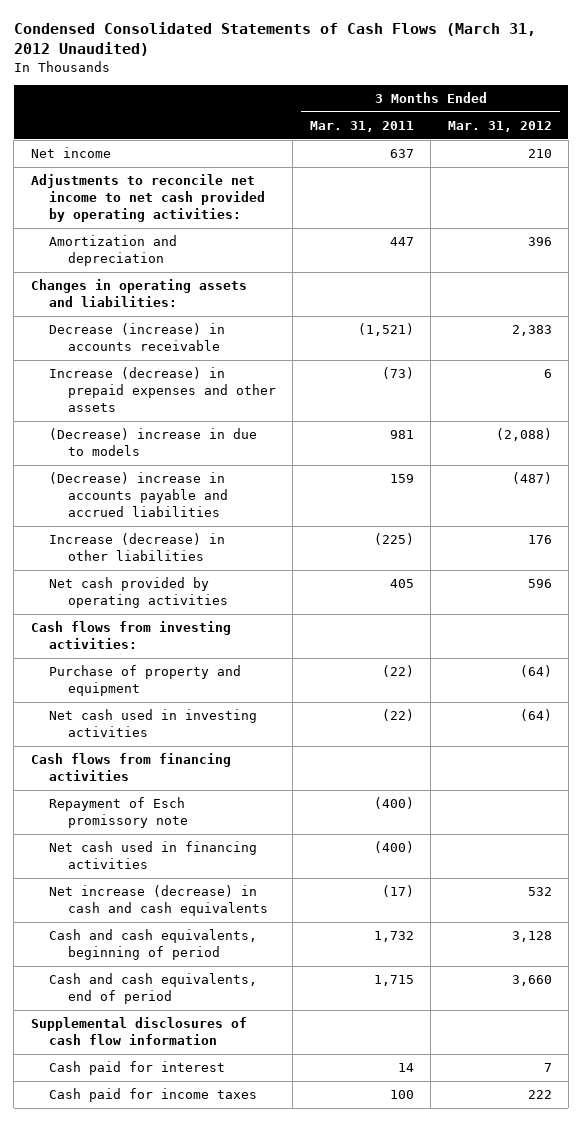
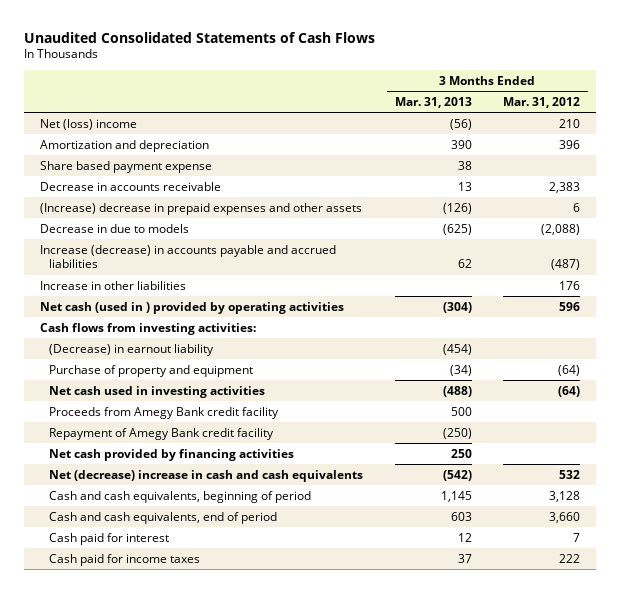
[13,21,536,57] Condensed Consolidated Statements of Cash Flows (March 31, 2012 Unaudited) -> [24,31,376,43] Unaudited Consolidated Statements of Cash Flows
[309,121,414,133] Mar. 31, 2011 -> none
none -> [394,97,472,109] Mar. 31, 2013
[30,174,266,223] Adjustments to reconcile net income to net cash provided by operating activities: -> none
[30,147,111,159] Net income -> [40,118,138,130] Net (loss) income
[30,279,247,308] Changes in operating assets and liabilities: -> none
[49,472,229,518] (Decrease) increase in accounts payable and accrued liabilities -> none
none -> [40,160,213,173] Share based payment expense
[49,323,226,352] Decrease (increase) in accounts receivable -> [40,181,222,191] Decrease in accounts receivable
[49,367,277,413] Increase (decrease) in prepaid expenses and other assets -> [40,202,363,215] (Increase) decrease in prepaid expenses and other assets
[49,428,258,457] (Decrease) increase in due to models -> [40,223,190,233] Decrease in due to models
[49,533,226,562] Increase (decrease) in other liabilities -> [40,244,337,269] Increase (decrease) in accounts payable and accrued liabilities
[527,535,552,545] 176 -> [551,259,581,271] (487)
none -> [40,280,187,290] Increase in other liabilities
[49,577,229,609] Net cash provided by operating activities -> [40,301,345,314] Net cash (used in ) provided by operating activities
none -> [49,343,215,356] (Decrease) in earnout liability
[30,753,231,782] Cash flows from financing activities -> none
[49,797,189,829] Repayment of Esch promissory note -> none
none -> [49,406,280,419] Proceeds from Amegy Bank credit facility
none -> [49,427,275,440] Repayment of Amegy Bank credit facility
[49,841,258,870] Net cash used in financing activities -> [49,448,295,461] Net cash provided by financing activities
[49,885,269,917] Net increase (decrease) in cash and cash equivalents -> [49,469,364,482] Net (decrease) increase in cash and cash equivalents
[30,1017,247,1046] Supplemental disclosures of cash flow information -> none

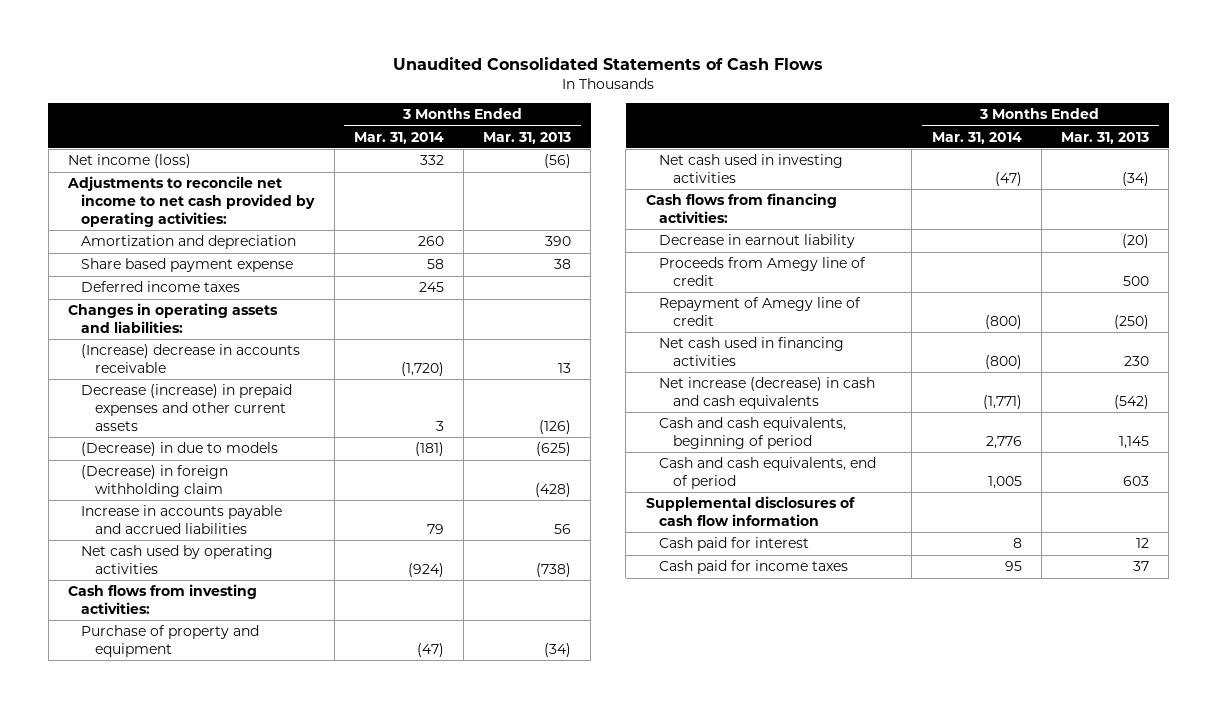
[503,97,581,109] Mar. 31, 2012 -> none
none -> [353,131,444,144] Mar. 31, 2014
[40,118,138,130] Net (loss) income -> [67,154,191,169] Net income (loss)
none -> [66,176,316,227] Adjustments to reconcile net income to net cash provided by operating activities:
[40,280,187,290] Increase in other liabilities -> none
none -> [81,281,241,293] Deferred income taxes
none -> [67,303,278,334] Changes in operating assets and liabilities:
[40,181,222,191] Decrease in accounts receivable -> [81,344,301,374] (Increase) decrease in accounts receivable
[40,202,363,215] (Increase) decrease in prepaid expenses and other assets -> [81,384,293,431] Decrease (increase) in prepaid expenses and other current assets
[40,223,190,233] Decrease in due to models -> [81,442,279,457] (Decrease) in due to models
none -> [81,465,229,498] (Decrease) in foreign withholding claim
[40,244,337,269] Increase (decrease) in accounts payable and accrued liabilities -> [81,505,283,535] Increase in accounts payable and accrued liabilities
[457,259,472,269] 62 -> [554,524,572,535] 56
[40,301,345,314] Net cash (used in ) provided by operating activities -> [81,545,274,575] Net cash used by operating activities
[442,301,472,313] (304) -> [536,563,572,578] (738)
[49,343,215,356] (Decrease) in earnout liability -> none
[442,385,472,397] (488) -> [1121,172,1149,187] (34)
none -> [645,193,837,224] Cash flows from financing activities:
none -> [659,234,856,249] Decrease in earnout liability
[49,406,280,419] Proceeds from Amegy Bank credit facility -> [659,257,867,287] Proceeds from Amegy line of credit
[49,427,275,440] Repayment of Amegy Bank credit facility -> [659,297,862,327] Repayment of Amegy line of credit
[49,448,295,461] Net cash provided by financing activities -> [659,337,845,367] Net cash used in financing activities
[450,448,472,458] 250 -> [1123,356,1149,367] 230
[49,469,364,482] Net (decrease) increase in cash and cash equivalents -> [659,377,876,410] Net increase (decrease) in cash and cash equivalents
none -> [645,496,855,527] Supplemental disclosures of cash flow information

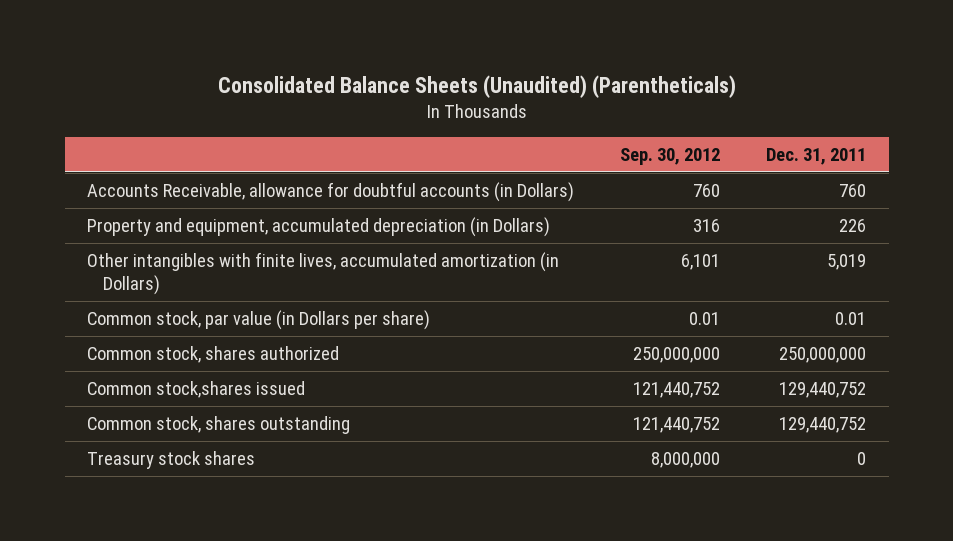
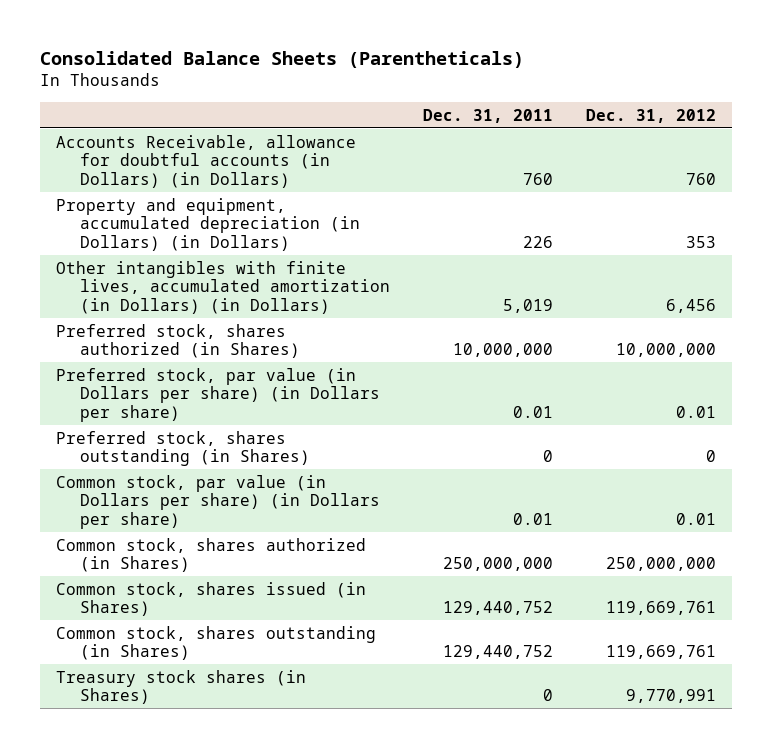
[217,75,736,99] Consolidated Balance Sheets (Unaudited) (Parentheticals) -> [39,50,524,68] Consolidated Balance Sheets (Parentheticals)
[620,147,721,165] Sep. 30, 2012 -> none
none -> [585,108,716,123] Dec. 31, 2012
[87,182,575,203] Accounts Receivable, allowance for doubtful accounts (in Dollars) -> [56,134,357,189] Accounts Receivable, allowance for doubtful accounts (in Dollars) (in Dollars)
[87,217,551,238] Property and equipment, accumulated depreciation (in Dollars) -> [56,197,360,252] Property and equipment, accumulated depreciation (in Dollars) (in Dollars)
[87,252,560,295] Other intangibles with finite lives, accumulated amortization (in Dollars) -> [56,260,390,315] Other intangibles with finite lives, accumulated amortization (in Dollars) (in Dollars)
none -> [56,323,300,359] Preferred stock, shares authorized (in Shares)
none -> [56,367,380,423] Preferred stock, par value (in Dollars per share) (in Dollars per share)
none -> [56,430,310,467] Preferred stock, shares outstanding (in Shares)
[87,310,431,331] Common stock, par value (in Dollars per share) -> [56,474,380,530] Common stock, par value (in Dollars per share) (in Dollars per share)
[87,346,340,364] Common stock, shares authorized -> [56,537,367,573] Common stock, shares authorized (in Shares)
[87,381,306,399] Common stock,shares issued -> [56,581,367,617] Common stock, shares issued (in Shares)
[87,416,351,435] Common stock, shares outstanding -> [56,625,377,661] Common stock, shares outstanding (in Shares)
[87,451,256,470] Treasury stock shares -> [56,669,307,705] Treasury stock shares (in Shares)

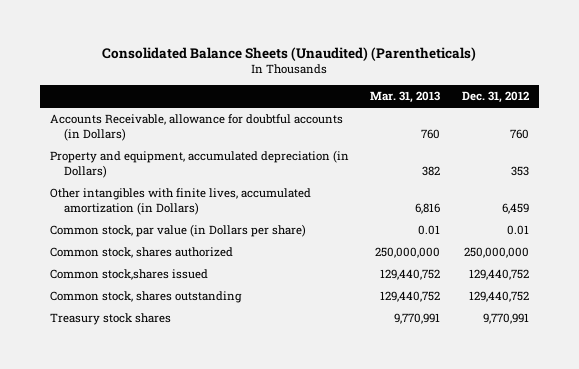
[39,50,524,68] Consolidated Balance Sheets (Parentheticals) -> [102,46,477,61] Consolidated Balance Sheets (Unaudited) (Parentheticals)
[422,108,553,123] Dec. 31, 2011 -> none
none -> [370,91,441,104] Mar. 31, 2013
[56,323,300,359] Preferred stock, shares authorized (in Shares) -> none
[56,367,380,423] Preferred stock, par value (in Dollars per share) (in Dollars per share) -> none
[56,430,310,467] Preferred stock, shares outstanding (in Shares) -> none
[56,134,357,189] Accounts Receivable, allowance for doubtful accounts (in Dollars) (in Dollars) -> [50,114,344,142] Accounts Receivable, allowance for doubtful accounts (in Dollars)
[56,197,360,252] Property and equipment, accumulated depreciation (in Dollars) (in Dollars) -> [50,150,350,179] Property and equipment, accumulated depreciation (in Dollars)
[56,260,390,315] Other intangibles with finite lives, accumulated amortization (in Dollars) (in Dollars) -> [50,188,312,216] Other intangibles with finite lives, accumulated amortization (in Dollars)
[665,299,716,314] 6,456 -> [501,203,529,215] 6,459
[56,474,380,530] Common stock, par value (in Dollars per share) (in Dollars per share) -> [50,224,307,238] Common stock, par value (in Dollars per share)
[56,537,367,573] Common stock, shares authorized (in Shares) -> [50,247,234,259] Common stock, shares authorized
[56,581,367,617] Common stock, shares issued (in Shares) -> [50,269,209,281] Common stock,shares issued
[605,601,716,616] 119,669,761 -> [468,269,529,281] 129,440,752
[56,625,377,661] Common stock, shares outstanding (in Shares) -> [50,291,243,304] Common stock, shares outstanding
[605,645,716,660] 119,669,761 -> [468,291,529,303] 129,440,752
[56,669,307,705] Treasury stock shares (in Shares) -> [50,313,172,326] Treasury stock shares

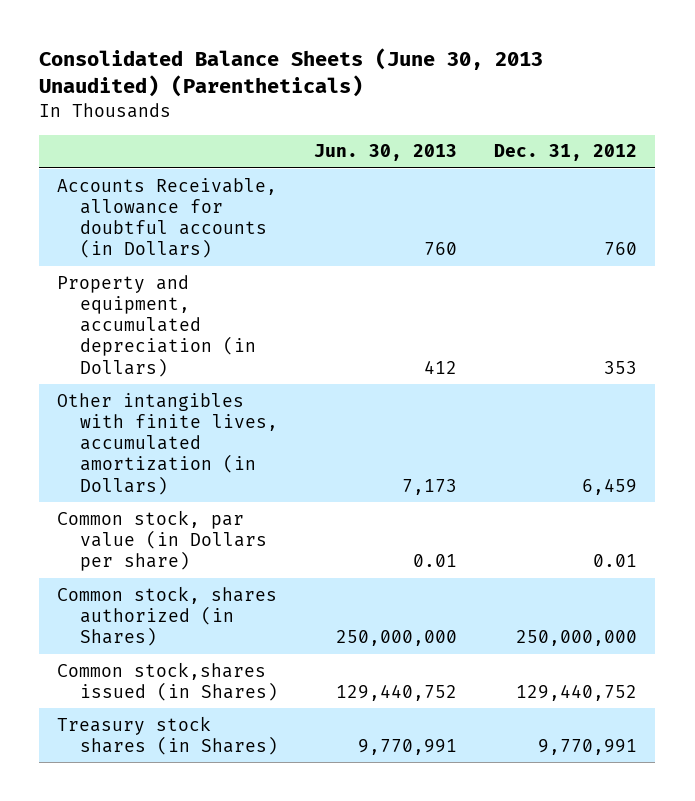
[102,46,477,61] Consolidated Balance Sheets (Unaudited) (Parentheticals) -> [39,48,544,98] Consolidated Balance Sheets (June 30, 2013 Unaudited) (Parentheticals)
[370,91,441,104] Mar. 31, 2013 -> none
none -> [314,144,458,162] Jun. 30, 2013
[50,291,243,304] Common stock, shares outstanding -> none
[50,247,234,259] Common stock, shares authorized -> [57,585,278,647] Common stock, shares authorized (in Shares)
[50,269,209,281] Common stock,shares issued -> [57,661,278,701] Common stock,shares issued (in Shares)
[50,313,172,326] Treasury stock shares -> [57,715,278,755] Treasury stock shares (in Shares)

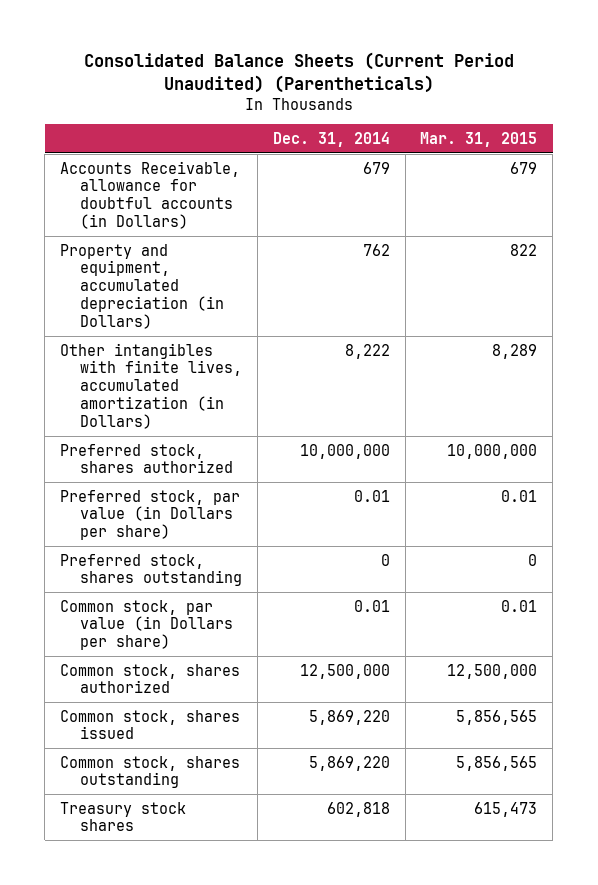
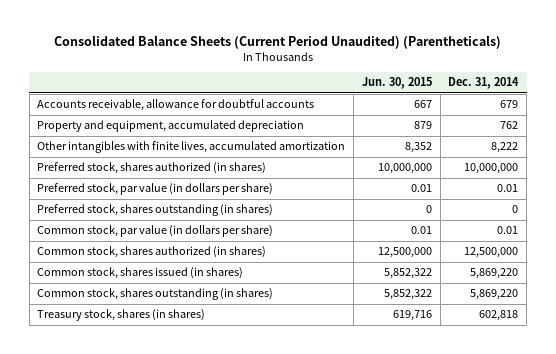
[420,131,538,147] Mar. 31, 2015 -> none
none -> [361,77,432,90] Jun. 30, 2015
[60,160,241,230] Accounts Receivable, allowance for doubtful accounts (in Dollars) -> [37,99,315,112] Accounts receivable, allowance for doubtful accounts
[60,243,224,329] Property and equipment, accumulated depreciation (in Dollars) -> [37,120,305,133] Property and equipment, accumulated depreciation
[60,342,242,429] Other intangibles with finite lives, accumulated amortization (in Dollars) -> [37,141,346,154] Other intangibles with finite lives, accumulated amortization
[60,443,233,474] Preferred stock, shares authorized -> [37,162,267,175] Preferred stock, shares authorized (in shares)
[60,489,241,541] Preferred stock, par value (in Dollars per share) -> [37,183,274,196] Preferred stock, par value (in dollars per share)
[60,553,242,587] Preferred stock, shares outstanding -> [37,204,274,217] Preferred stock, shares outstanding (in shares)
[60,599,233,651] Common stock, par value (in Dollars per share) -> [37,225,274,238] Common stock, par value (in dollars per share)
[60,663,241,694] Common stock, shares authorized -> [37,246,267,259] Common stock, shares authorized (in shares)
[60,709,241,740] Common stock, shares issued -> [37,267,244,280] Common stock, shares issued (in shares)
[60,755,241,789] Common stock, shares outstanding -> [37,288,274,301] Common stock, shares outstanding (in shares)
[60,801,187,832] Treasury stock shares -> [37,309,206,322] Treasury stock, shares (in shares)

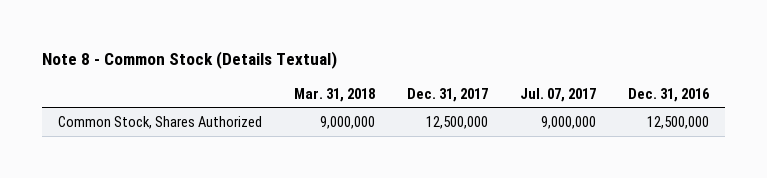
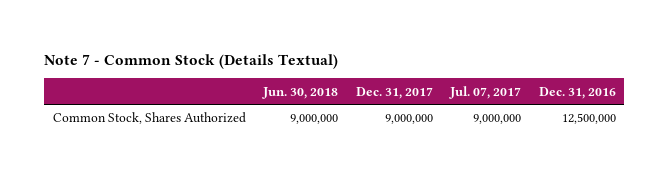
[41,50,337,69] Note 8 - Common Stock (Details Textual) -> [44,53,339,69] Note 7 - Common Stock (Details Textual)
[293,87,375,102] Mar. 31, 2018 -> none
none -> [262,86,339,99] Jun. 30, 2018
[425,116,488,130] 12,500,000 -> [384,114,433,125] 9,000,000

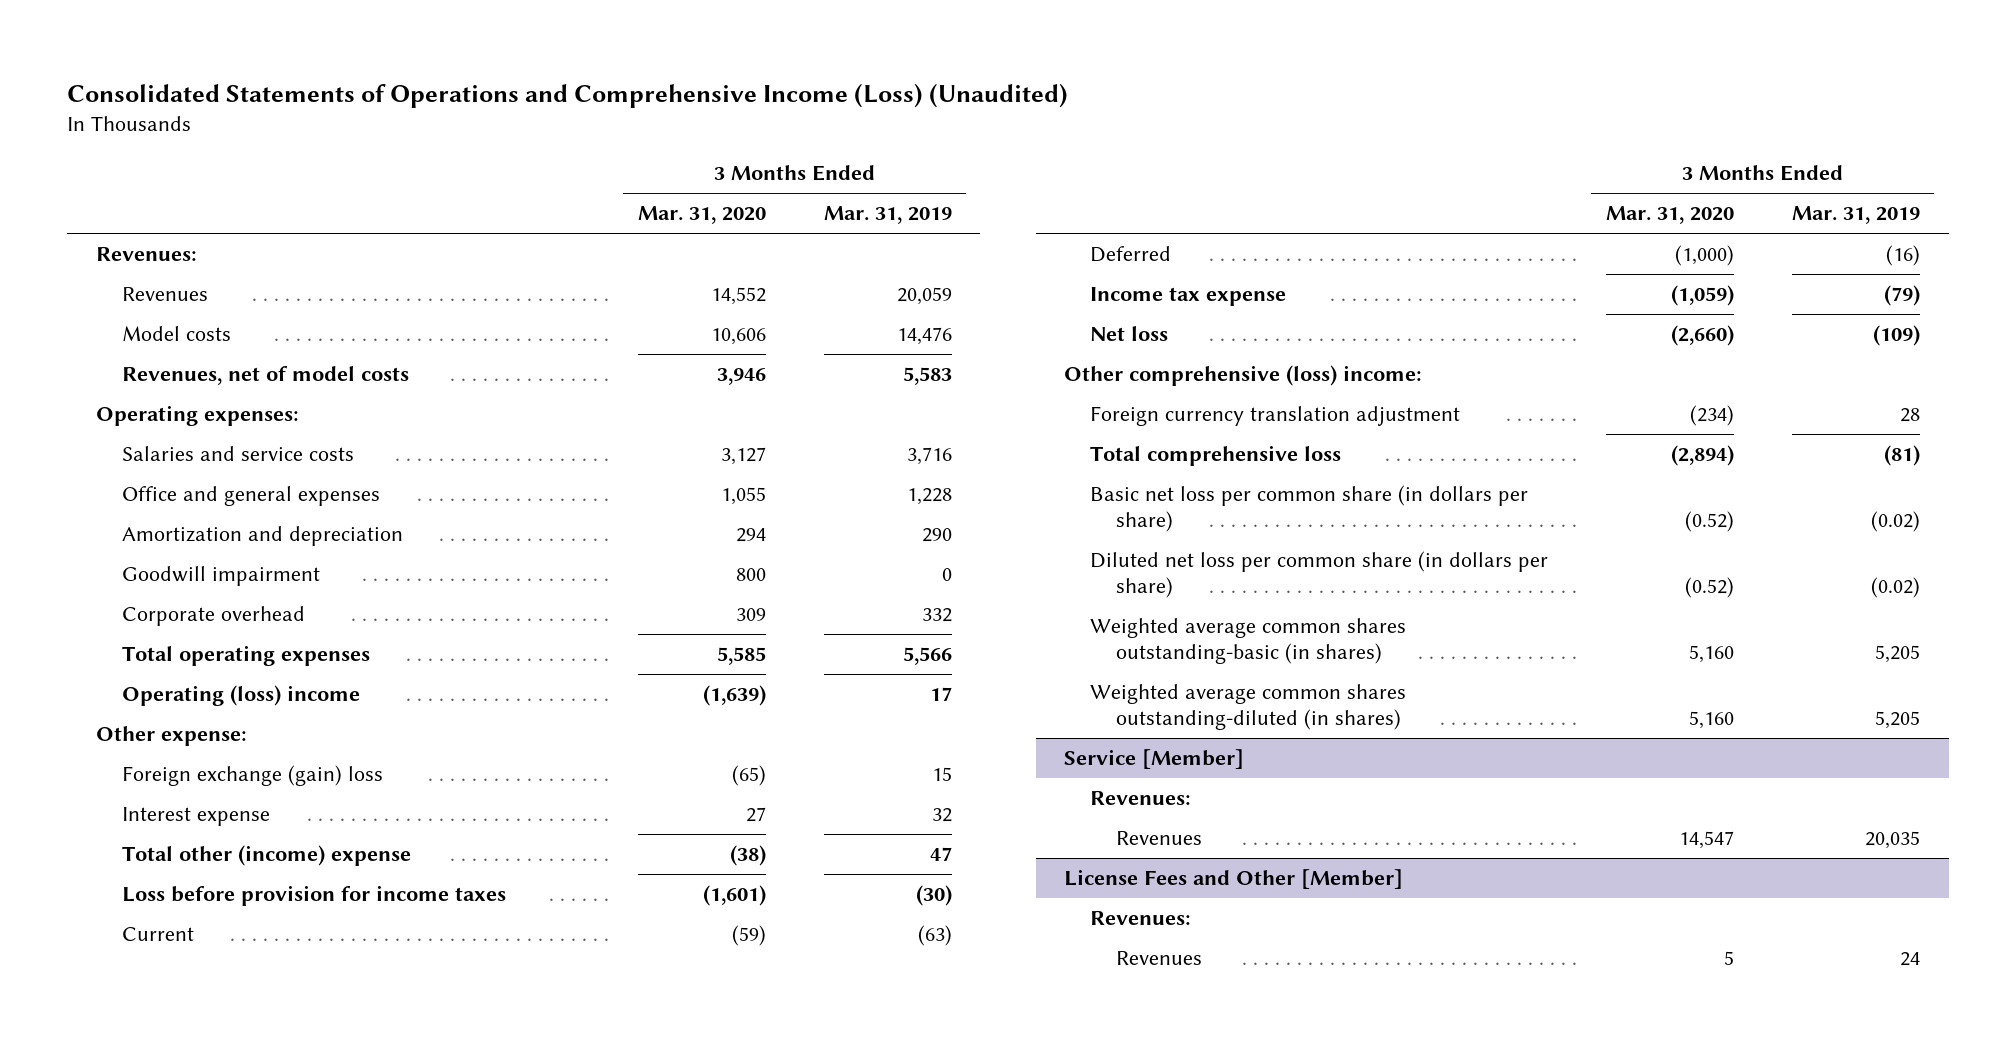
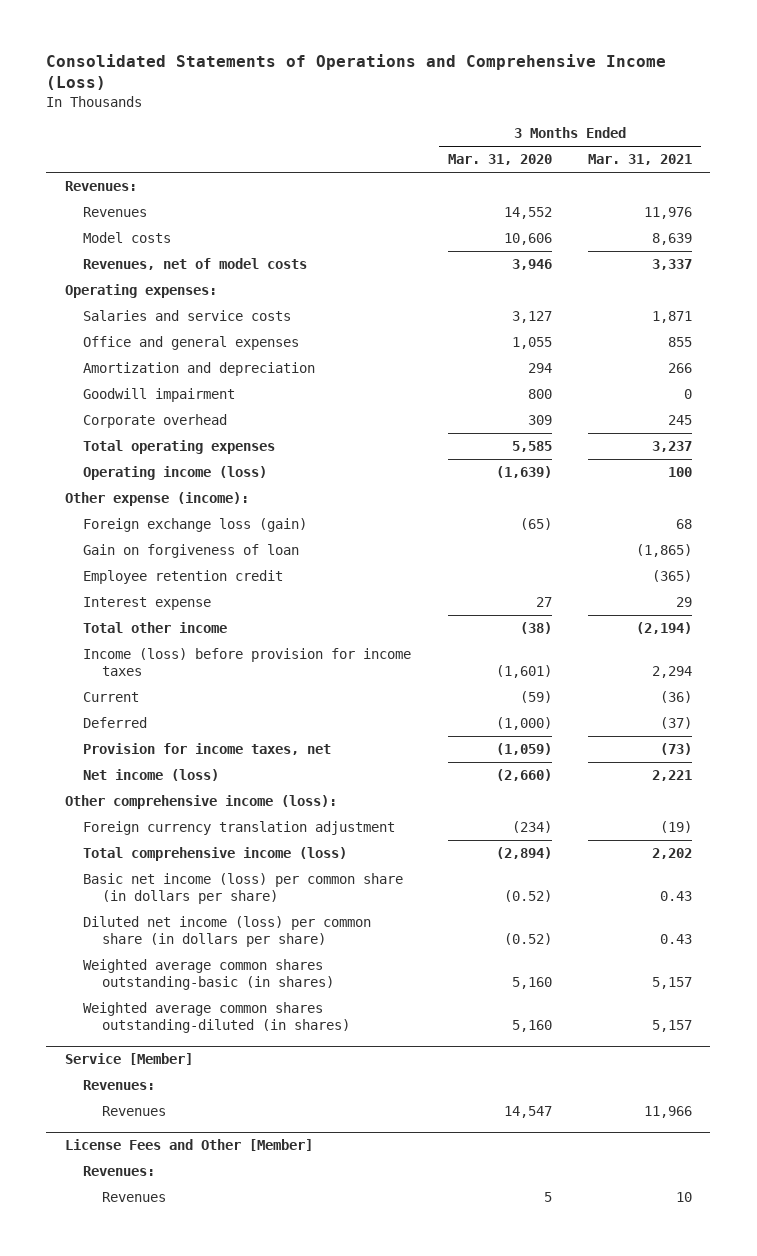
[67,82,1069,108] Consolidated Statements of Operations and Comprehensive Income (Loss) (Unaudited) -> [46,54,667,91] Consolidated Statements of Operations and Comprehensive Income (Loss)
[823,206,952,225] Mar. 31, 2019 -> none
none -> [587,154,692,166] Mar. 31, 2021
[121,685,360,707] Operating (loss) income -> [83,465,268,480] Operating income (loss)
[96,726,248,747] Other expense: -> [64,491,249,506] Other expense (income):
[121,765,383,787] Foreign exchange (gain) loss -> [83,517,308,532] Foreign exchange loss (gain)
none -> [83,543,300,558] Gain on forgiveness of loan
none -> [83,569,284,584] Employee retention credit
[121,845,411,867] Total other (income) expense -> [83,621,228,633] Total other income
[121,885,506,907] Loss before provision for income taxes -> [83,647,412,676] Income (loss) before provision for income taxes
[1090,287,1287,307] Income tax expense -> [83,742,332,755] Provision for income taxes, net
[1090,326,1169,342] Net loss -> [83,768,220,781] Net income (loss)
[1064,365,1423,387] Other comprehensive (loss) income: -> [64,794,337,809] Other comprehensive income (loss):
[1090,445,1342,467] Total comprehensive loss -> [83,846,348,861] Total comprehensive income (loss)
[1090,485,1529,533] Basic net loss per common share (in dollars per share) -> [83,872,404,904] Basic net income (loss) per common share (in dollars per share)
[1090,551,1549,599] Diluted net loss per common share (in dollars per share) -> [83,915,372,947] Diluted net income (loss) per common share (in dollars per share)

